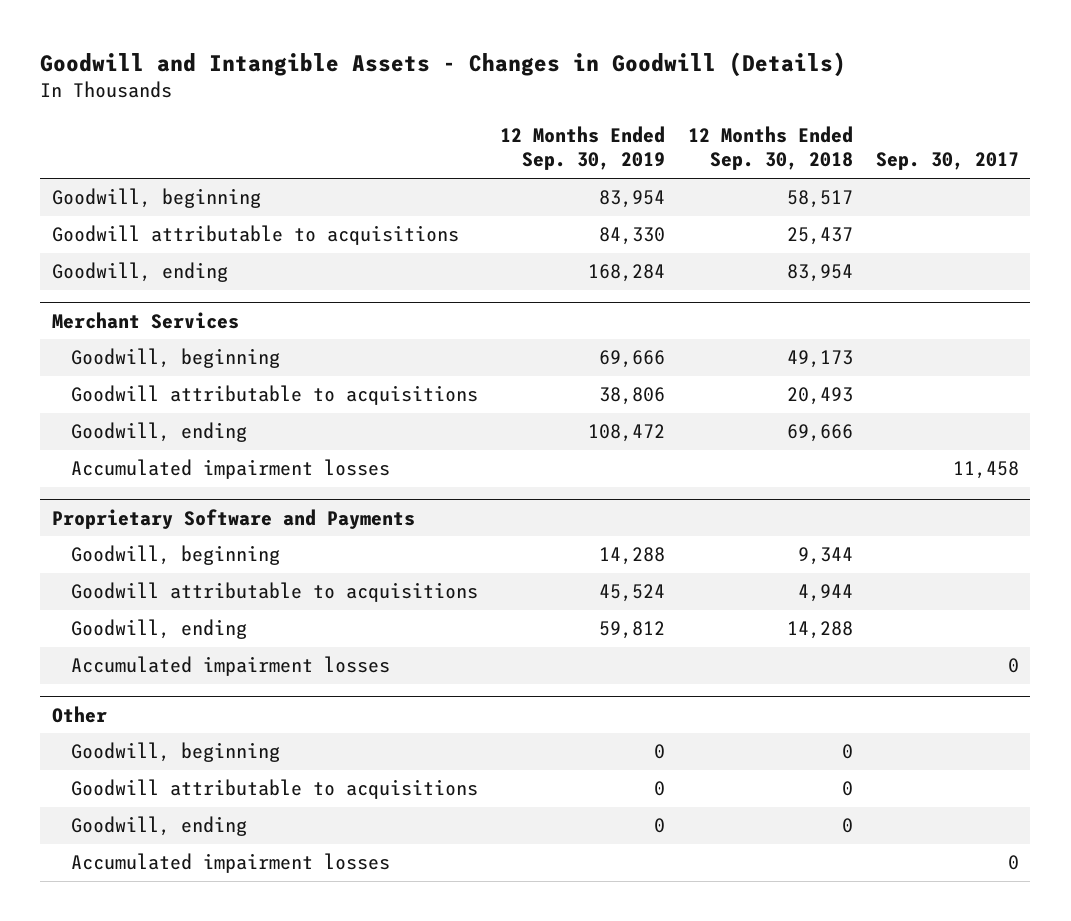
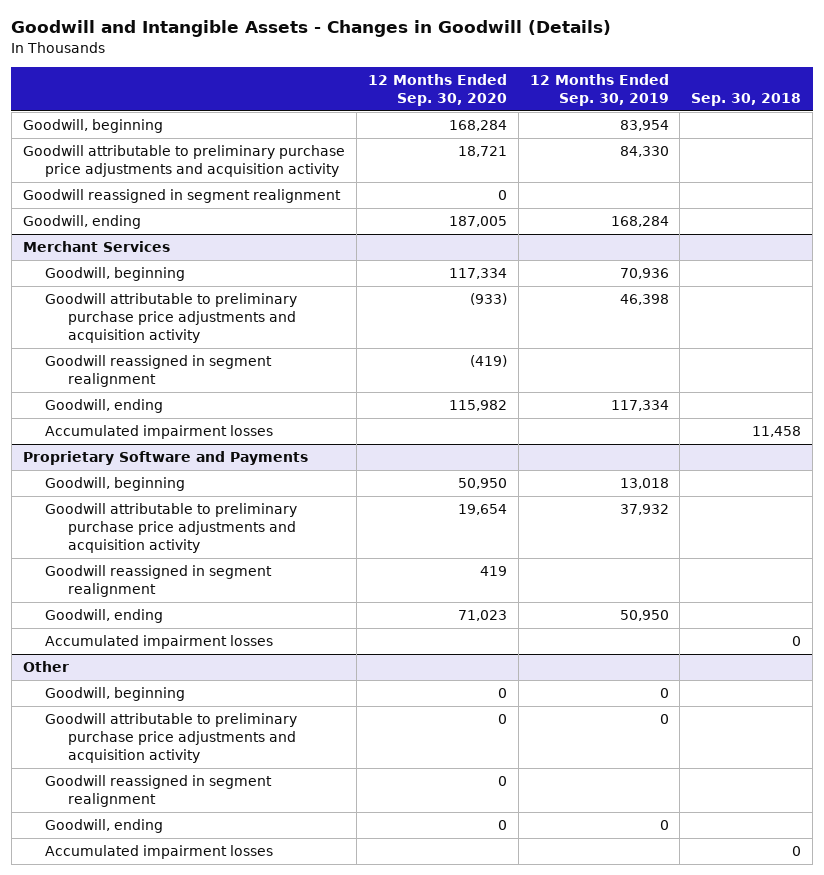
[688,125,854,171] 12 Months Ended Sep. 30, 2018 -> none
[875,152,1019,171] Sep. 30, 2017 -> none
none -> [367,73,507,106] 12 Months Ended Sep. 30, 2020
none -> [691,92,802,106] Sep. 30, 2018
[51,225,459,246] Goodwill attributable to acquisitions -> [22,145,345,178] Goodwill attributable to preliminary purchase price adjustments and acquisition activity
none -> [22,189,341,204] Goodwill reassigned in segment realignment
[599,350,666,369] 69,666 -> [619,268,669,280] 70,936
[70,385,478,406] Goodwill attributable to acquisitions -> [45,293,298,344] Goodwill attributable to preliminary purchase price adjustments and acquisition activity
[599,387,666,406] 38,806 -> [619,294,669,306] 46,398
none -> [45,355,273,388] Goodwill reassigned in segment realignment
[588,424,666,443] 108,472 -> [610,400,669,412] 117,334
[599,547,666,566] 14,288 -> [619,478,669,490] 13,018
[70,582,478,603] Goodwill attributable to acquisitions -> [45,503,298,554] Goodwill attributable to preliminary purchase price adjustments and acquisition activity
[599,584,666,603] 45,524 -> [619,504,669,516] 37,932
none -> [45,565,273,598] Goodwill reassigned in segment realignment
[599,621,666,640] 59,812 -> [619,610,669,622] 50,950
[70,779,478,800] Goodwill attributable to acquisitions -> [45,713,298,764] Goodwill attributable to preliminary purchase price adjustments and acquisition activity
none -> [45,775,273,808] Goodwill reassigned in segment realignment

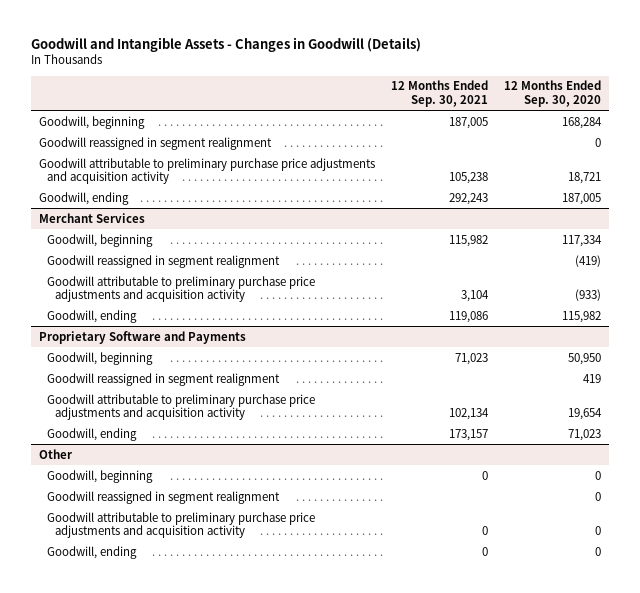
[529,73,669,106] 12 Months Ended Sep. 30, 2019 -> none
[691,92,802,106] Sep. 30, 2018 -> none
none -> [391,80,489,107] 12 Months Ended Sep. 30, 2021
[22,145,345,178] Goodwill attributable to preliminary purchase price adjustments and acquisition activity -> [39,157,376,185] Goodwill attributable to preliminary purchase price adjustments and acquisition activity
[45,293,298,344] Goodwill attributable to preliminary purchase price adjustments and acquisition activity -> [47,275,316,303] Goodwill attributable to preliminary purchase price adjustments and acquisition activity
[45,425,274,440] Accumulated impairment losses -> none
[45,503,298,554] Goodwill attributable to preliminary purchase price adjustments and acquisition activity -> [47,393,316,421] Goodwill attributable to preliminary purchase price adjustments and acquisition activity
[45,635,274,650] Accumulated impairment losses -> none
[45,713,298,764] Goodwill attributable to preliminary purchase price adjustments and acquisition activity -> [47,511,316,539] Goodwill attributable to preliminary purchase price adjustments and acquisition activity
[45,845,274,860] Accumulated impairment losses -> none

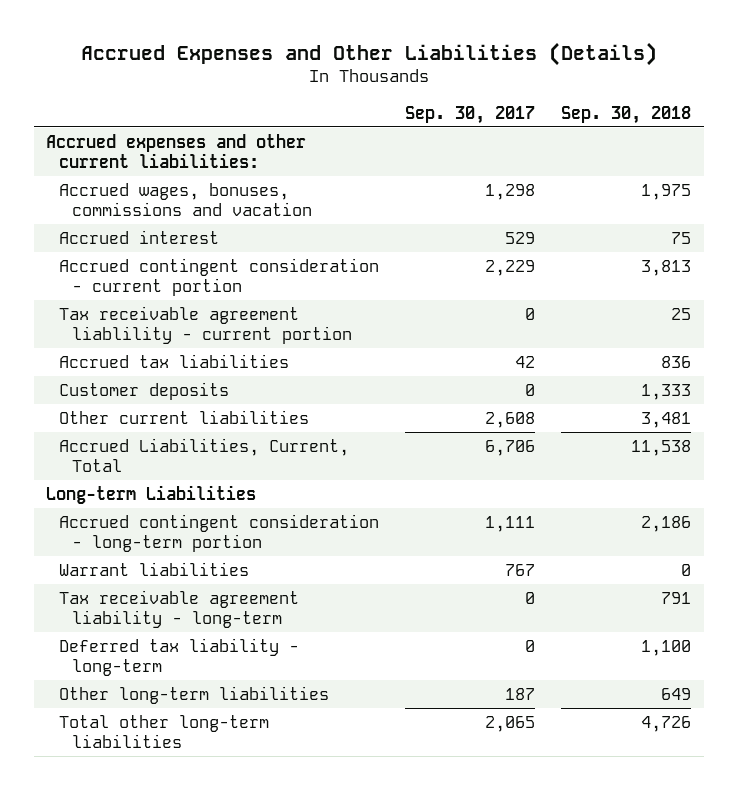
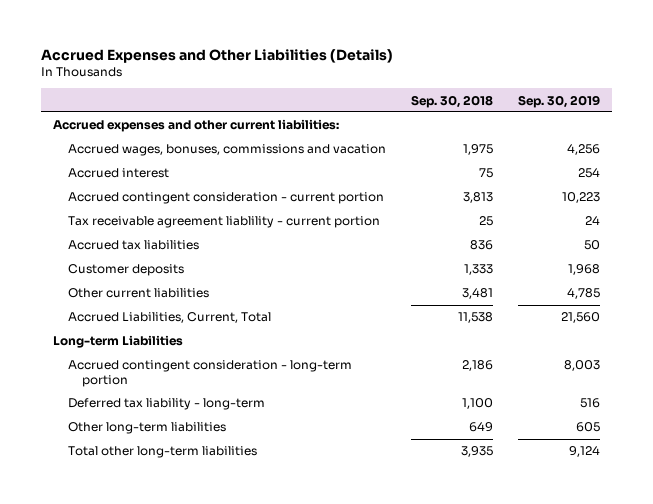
[404,105,535,124] Sep. 30, 2017 -> none
none -> [517,94,600,108] Sep. 30, 2019
[59,561,250,576] Warrant liabilities -> none
[59,589,300,629] Tax receivable agreement liability - long-term -> none
[640,715,691,732] 4,726 -> [460,446,493,458] 3,935

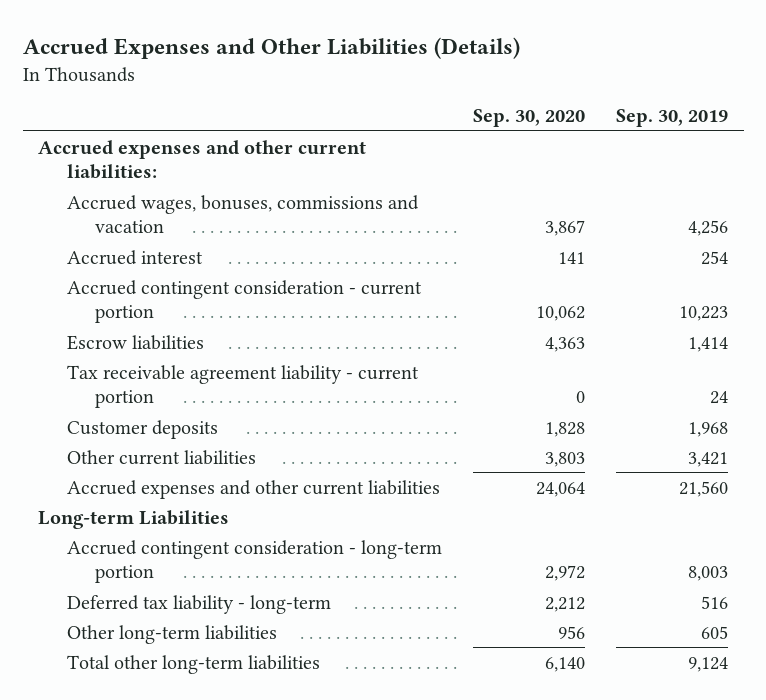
[410,94,493,108] Sep. 30, 2018 -> none
none -> [472,109,585,128] Sep. 30, 2020
[67,240,199,251] Accrued tax liabilities -> none
none -> [66,334,204,350] Escrow liabilities
[67,216,380,229] Tax receivable agreement liablility - current portion -> [66,364,419,409] Tax receivable agreement liability - current portion
[566,288,600,300] 4,785 -> [688,451,729,467] 3,421
[67,312,271,324] Accrued Liabilities, Current, Total -> [66,479,440,499] Accrued expenses and other current liabilities

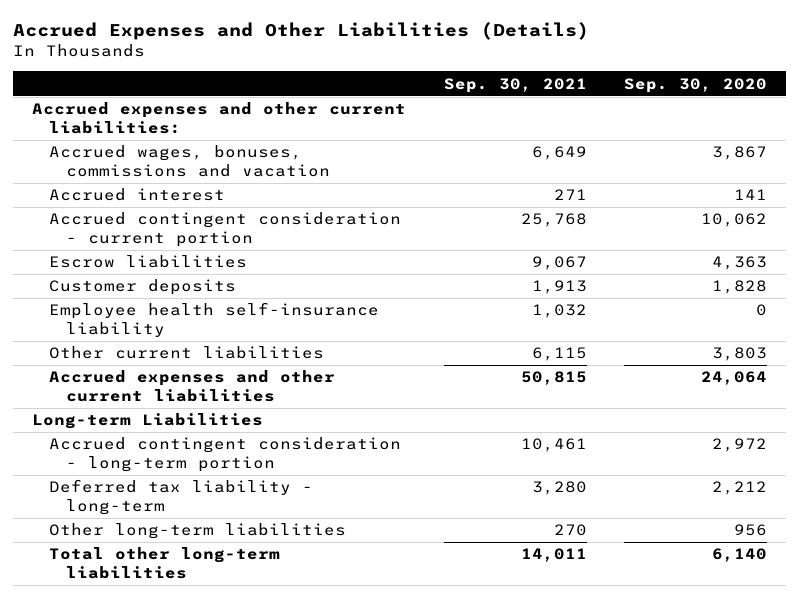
[616,109,729,128] Sep. 30, 2019 -> none
none -> [443,77,587,93] Sep. 30, 2021
[66,364,419,409] Tax receivable agreement liability - current portion -> none
none -> [48,302,379,338] Employee health self-insurance liability

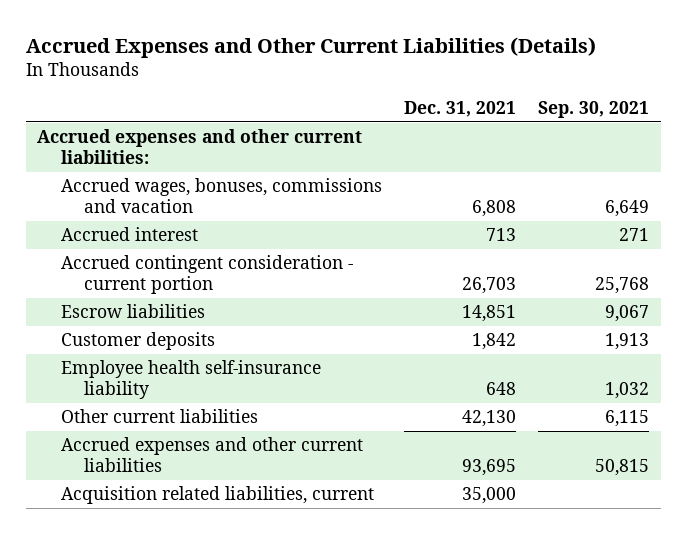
[13,22,590,41] Accrued Expenses and Other Liabilities (Details) -> [25,36,596,58] Accrued Expenses and Other Current Liabilities (Details)
[624,77,768,93] Sep. 30, 2020 -> none
none -> [404,101,517,118] Dec. 31, 2021
[32,413,264,430] Long-term Liabilities -> none
[48,437,401,473] Accrued contingent consideration - long-term portion -> none
[48,479,313,516] Deferred tax liability - long-term -> none
[48,523,346,540] Other long-term liabilities -> none
[48,547,280,580] Total other long-term liabilities -> none
none -> [60,486,374,505] Acquisition related liabilities, current

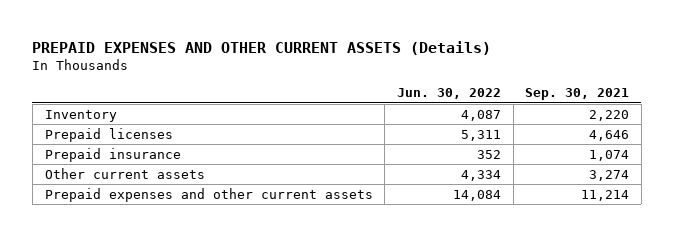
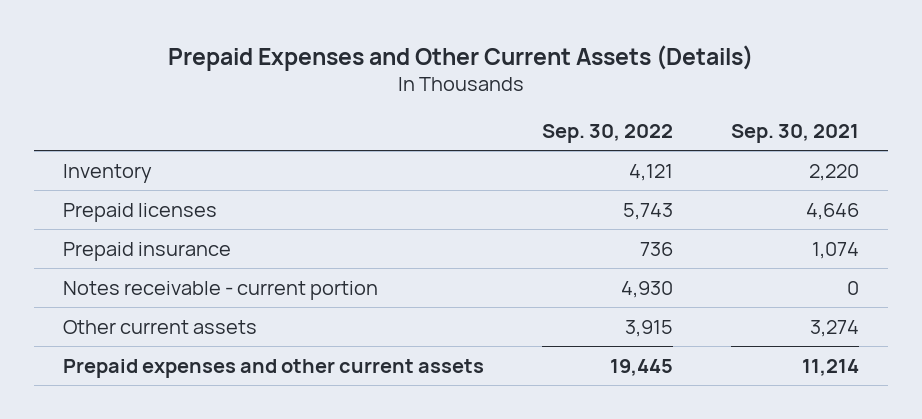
[32,40,492,55] PREPAID EXPENSES AND OTHER CURRENT ASSETS (Details) -> [167,44,753,71] Prepaid Expenses and Other Current Assets (Details)
[396,88,501,100] Jun. 30, 2022 -> none
none -> [541,123,673,143] Sep. 30, 2022
none -> [62,280,378,300] Notes receivable - current portion

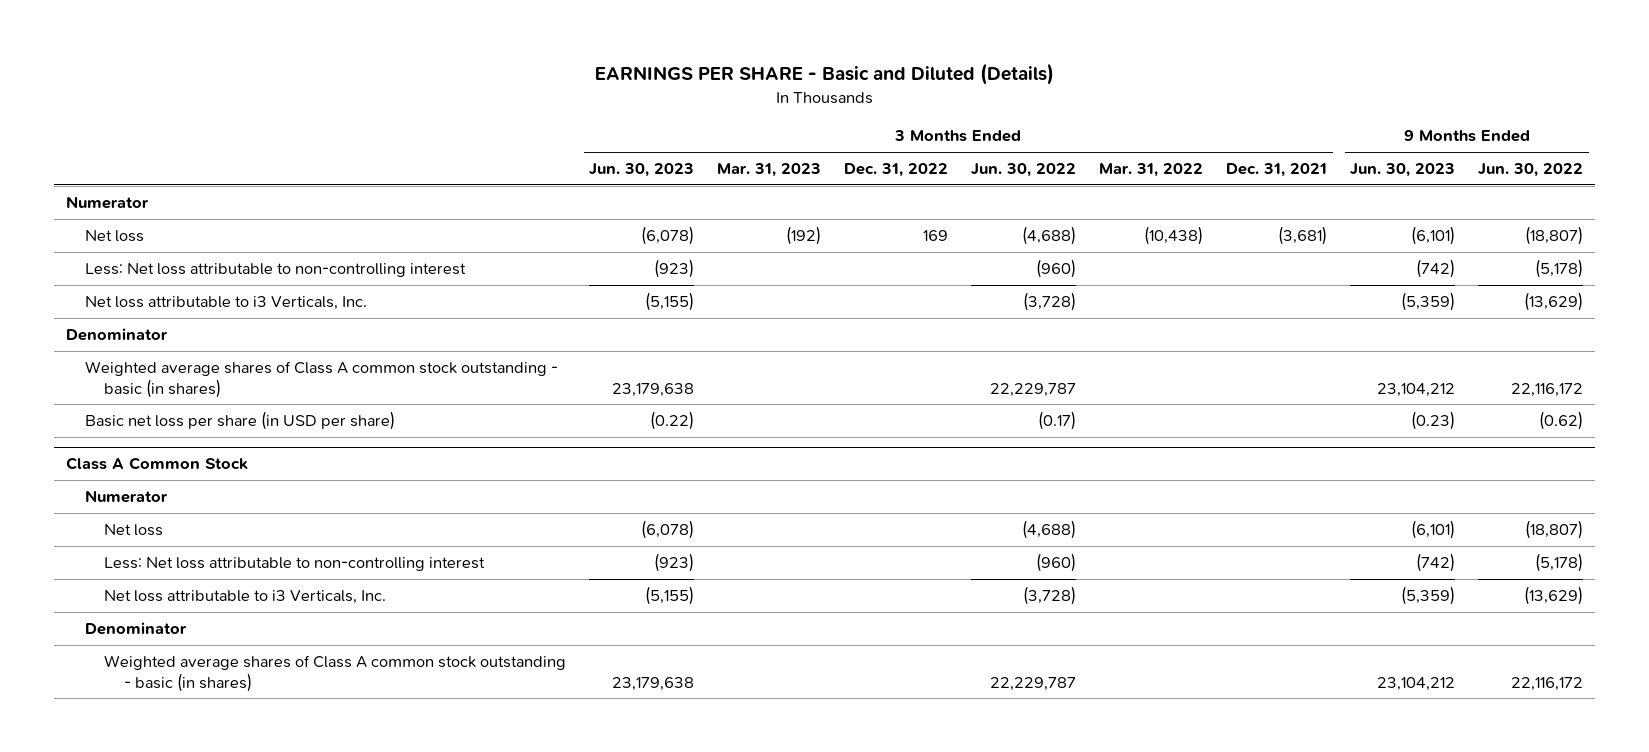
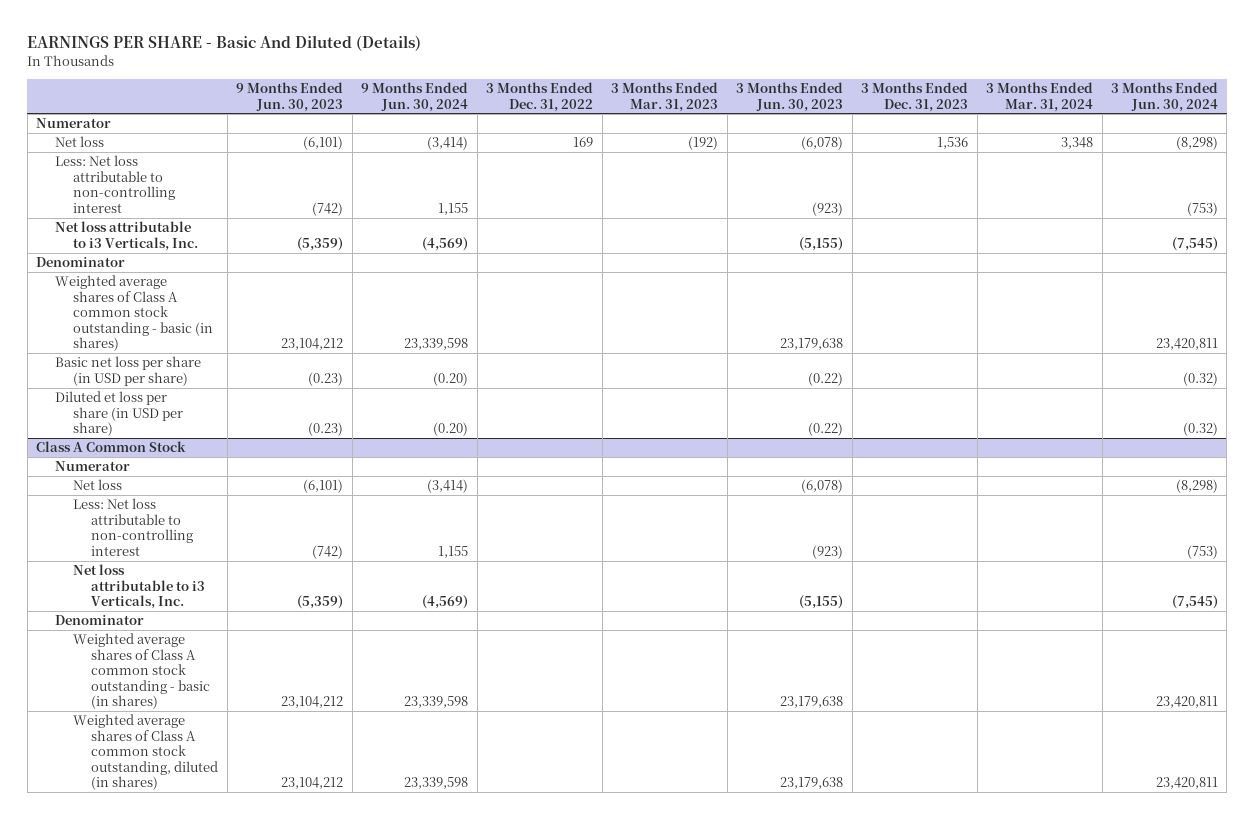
[594,63,1054,86] EARNINGS PER SHARE - Basic and Diluted (Details) -> [27,34,422,51] EARNINGS PER SHARE - Basic And Diluted (Details)
[971,163,1077,178] Jun. 30, 2022 -> none
[1099,163,1204,178] Mar. 31, 2022 -> none
[1226,163,1328,178] Dec. 31, 2021 -> none
[1478,163,1584,178] Jun. 30, 2022 -> none
none -> [361,82,469,112] 9 Months Ended Jun. 30, 2024
none -> [861,82,969,112] 3 Months Ended Dec. 31, 2023
none -> [986,82,1094,112] 3 Months Ended Mar. 31, 2024
none -> [1111,82,1219,112] 3 Months Ended Jun. 30, 2024
none -> [54,391,184,437] Diluted et loss per share (in USD per share)
none -> [73,714,219,791] Weighted average shares of Class A common stock outstanding, diluted (in shares)

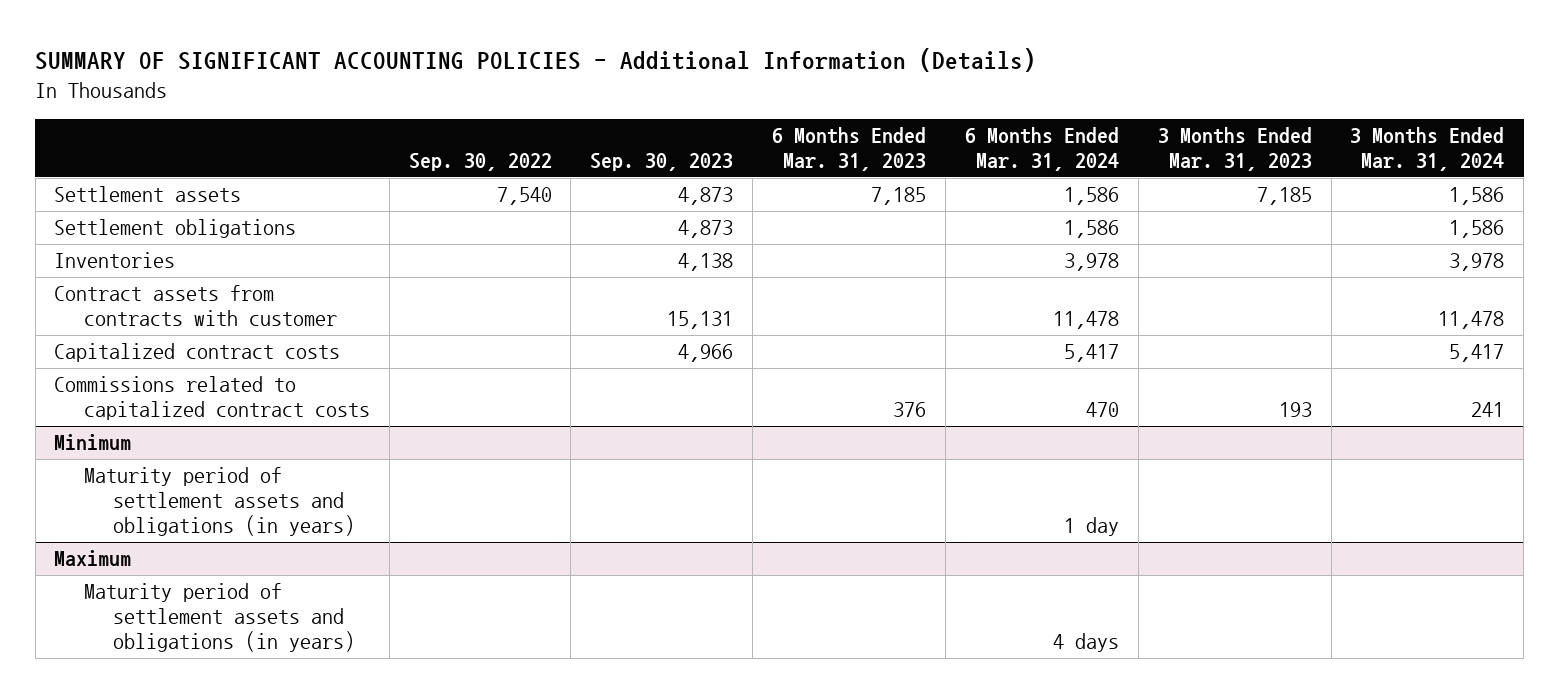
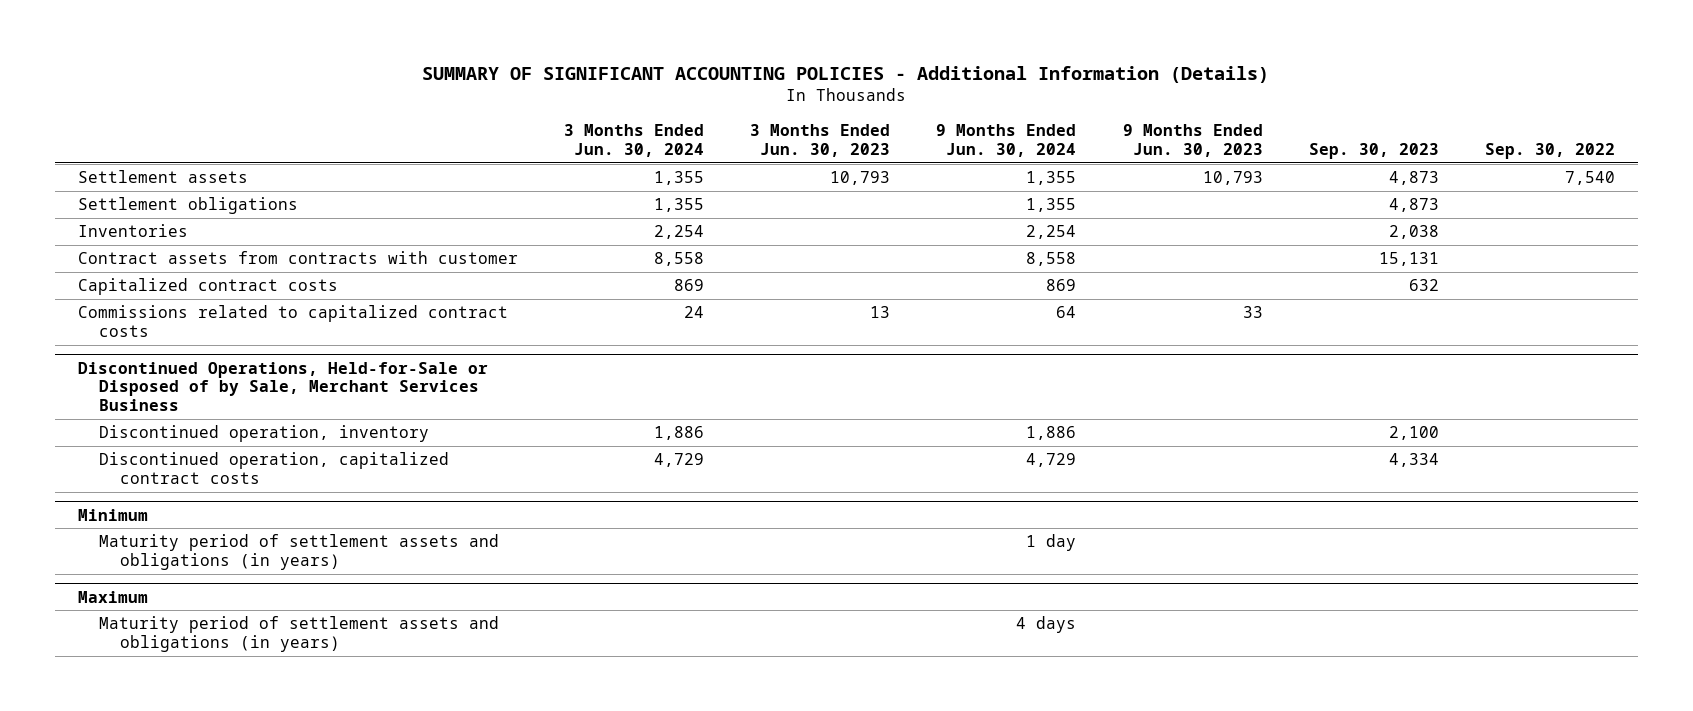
[772,127,927,172] 6 Months Ended Mar. 31, 2023 -> none
[964,127,1119,172] 6 Months Ended Mar. 31, 2024 -> none
[1157,127,1312,172] 3 Months Ended Mar. 31, 2023 -> none
[1350,127,1505,172] 3 Months Ended Mar. 31, 2024 -> none
none -> [563,124,704,158] 3 Months Ended Jun. 30, 2024
none -> [750,124,891,158] 3 Months Ended Jun. 30, 2023
none -> [936,124,1077,158] 9 Months Ended Jun. 30, 2024
none -> [1122,124,1263,158] 9 Months Ended Jun. 30, 2023
[678,253,734,272] 4,138 -> [1388,225,1439,240] 2,038
[678,344,734,363] 4,966 -> [1408,279,1439,292] 632
none -> [77,361,488,412] Discontinued Operations, Held-for-Sale or Disposed of by Sale, Merchant Services Business
none -> [98,425,429,443] Discontinued operation, inventory
none -> [98,452,449,484] Discontinued operation, capitalized contract costs

